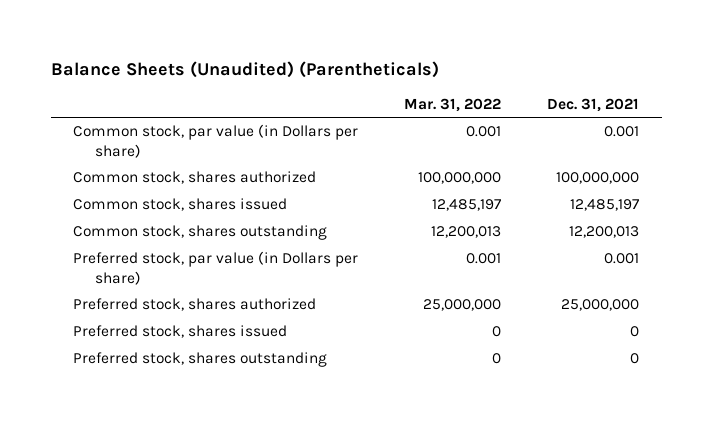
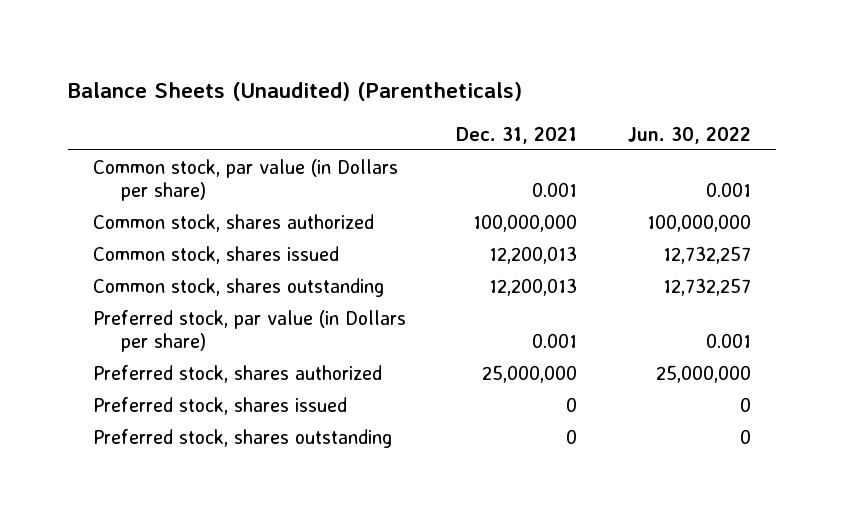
[404,97,502,112] Mar. 31, 2022 -> none
none -> [627,126,751,144] Jun. 30, 2022
[569,199,639,212] 12,485,197 -> [489,245,578,264] 12,200,013

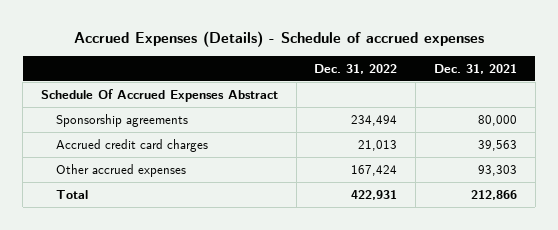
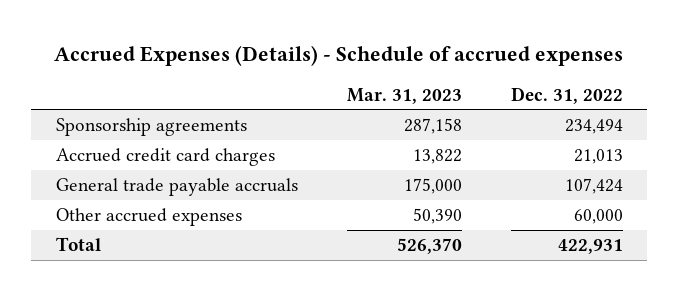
[433,63,517,74] Dec. 31, 2021 -> none
none -> [346,87,462,104] Mar. 31, 2023
[40,89,278,103] Schedule Of Accrued Expenses Abstract -> none
none -> [55,178,298,197] General trade payable accruals
[351,165,398,177] 167,424 -> [573,209,623,225] 60,000

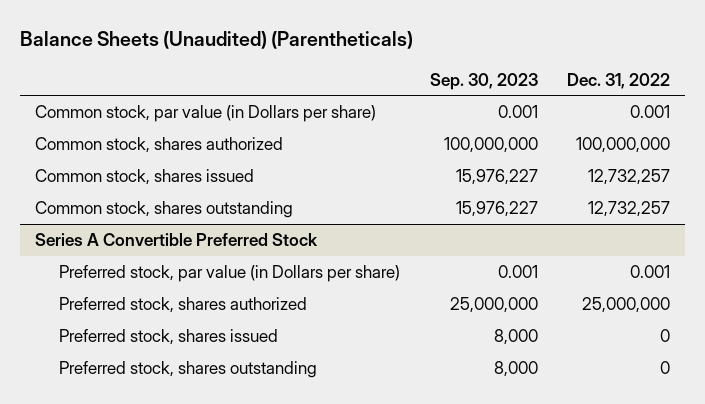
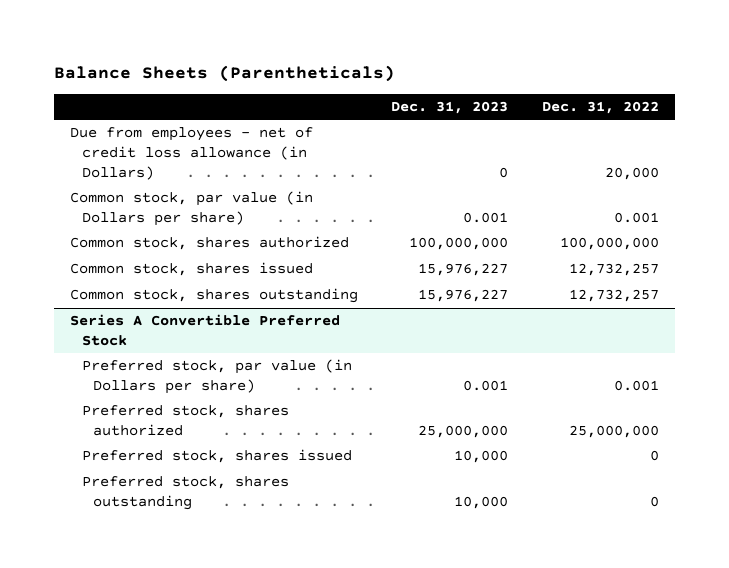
[20,31,414,50] Balance Sheets (Unaudited) (Parentheticals) -> [53,64,395,82] Balance Sheets (Parentheticals)
[429,72,538,90] Sep. 30, 2023 -> none
none -> [391,100,509,114] Dec. 31, 2023
none -> [70,127,314,180] Due from employees - net of credit loss allowance (in Dollars)

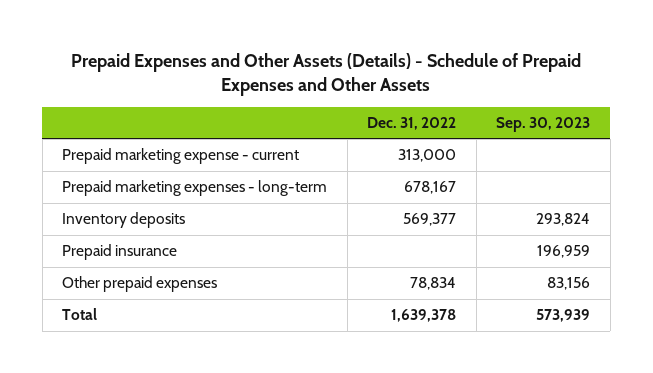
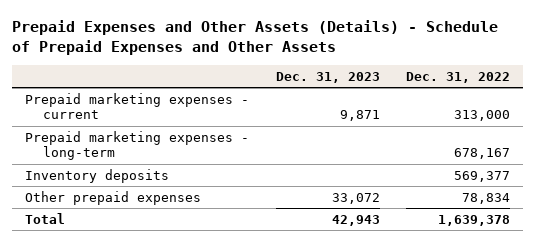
[496,116,591,132] Sep. 30, 2023 -> none
none -> [275,71,380,83] Dec. 31, 2023
[62,148,300,165] Prepaid marketing expense - current -> [25,92,250,120] Prepaid marketing expenses - current
[62,244,178,261] Prepaid insurance -> none

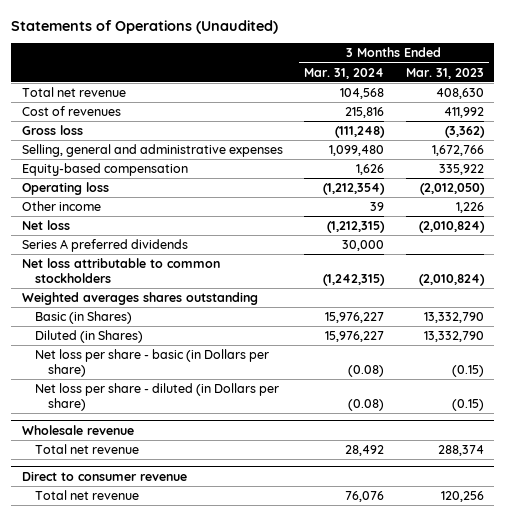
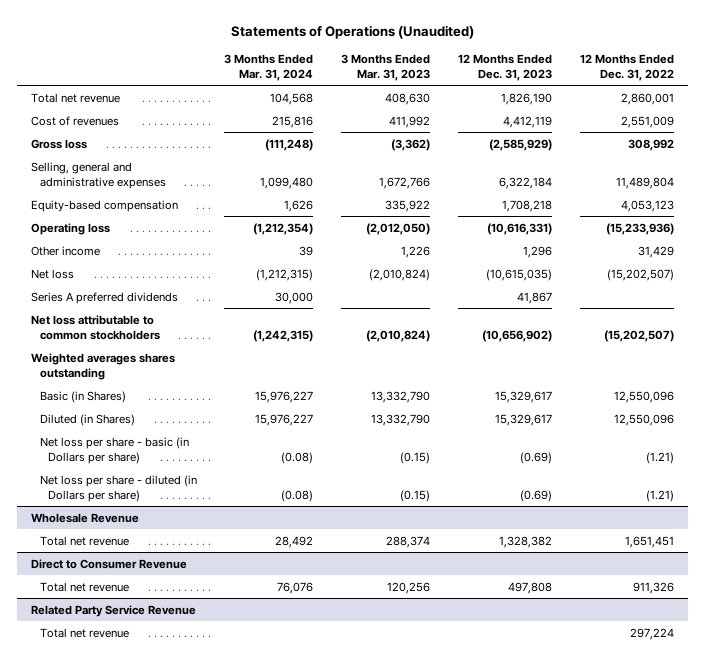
none -> [458,54,553,81] 12 Months Ended Dec. 31, 2023
none -> [579,54,674,81] 12 Months Ended Dec. 31, 2022
[21,424,134,435] Wholesale revenue -> [31,512,140,523] Wholesale Revenue
[21,470,187,481] Direct to consumer revenue -> [31,558,188,569] Direct to Consumer Revenue
none -> [31,604,197,617] Related Party Service Revenue
none -> [39,627,129,638] Total net revenue

